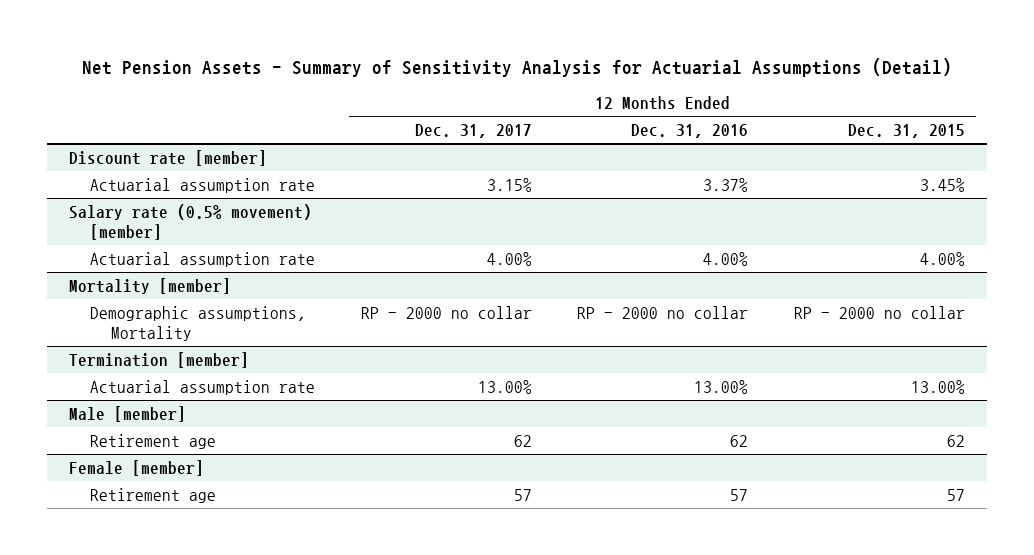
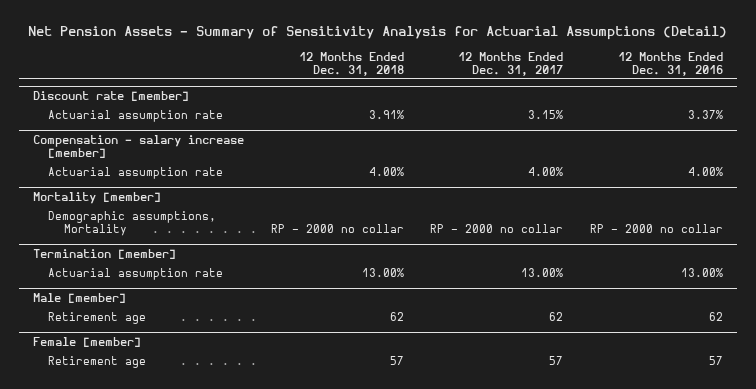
[847,124,965,139] Dec. 31, 2015 -> none
none -> [298,51,404,76] 12 Months Ended Dec. 31, 2018
[69,203,313,240] Salary rate (0.5% movement) [member] -> [32,135,244,159] Compensation - salary increase [member]

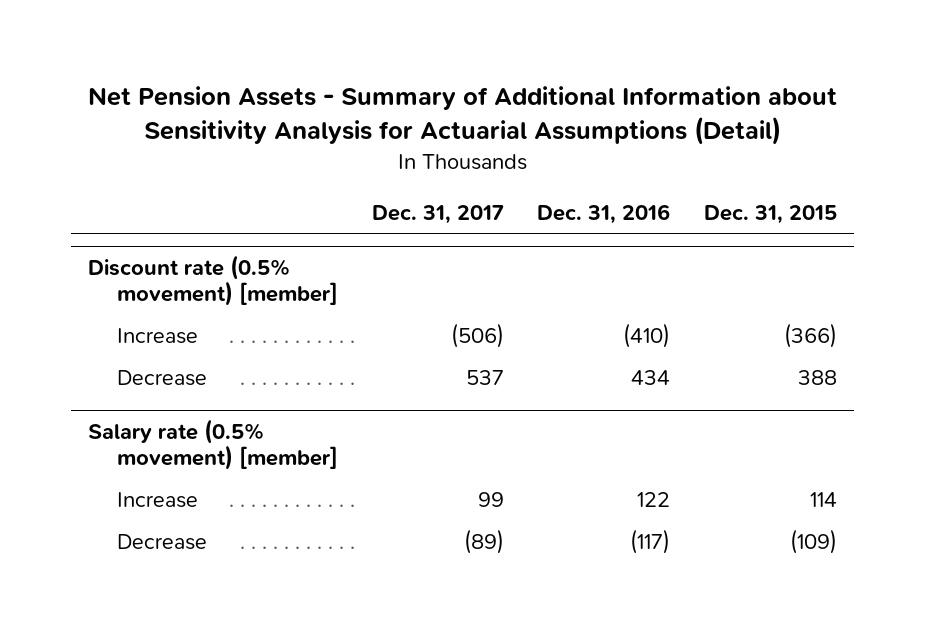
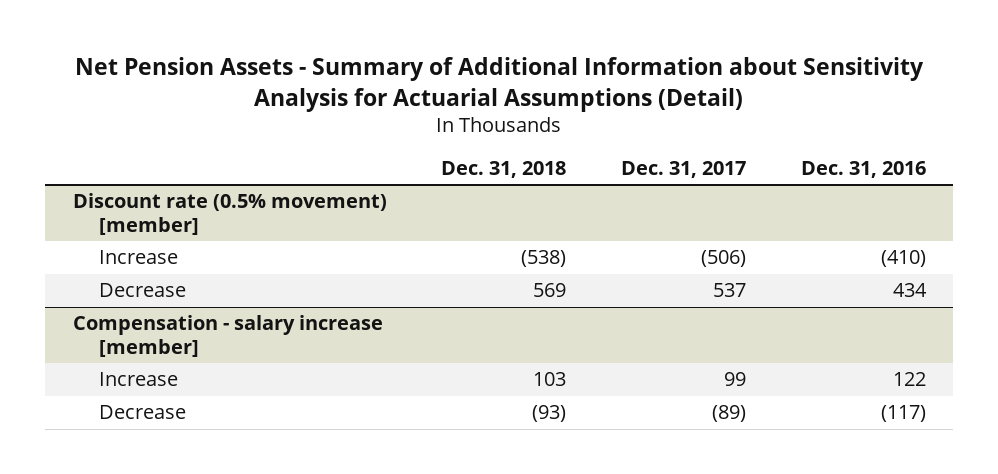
[704,204,838,224] Dec. 31, 2015 -> none
none -> [441,160,567,178] Dec. 31, 2018
[87,419,338,470] Salary rate (0.5% movement) [member] -> [72,315,383,357] Compensation - salary increase [member]

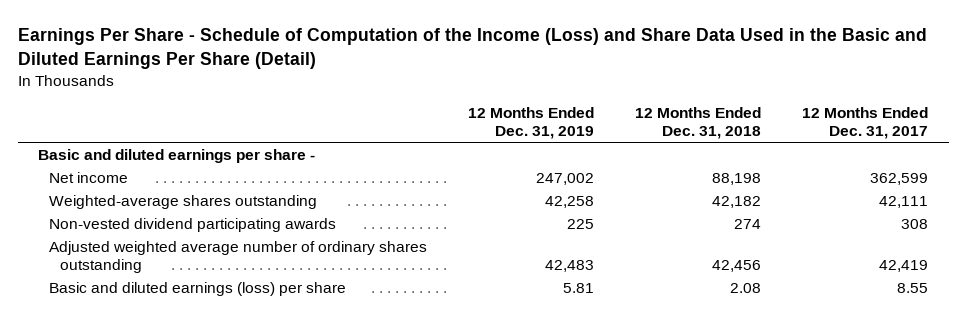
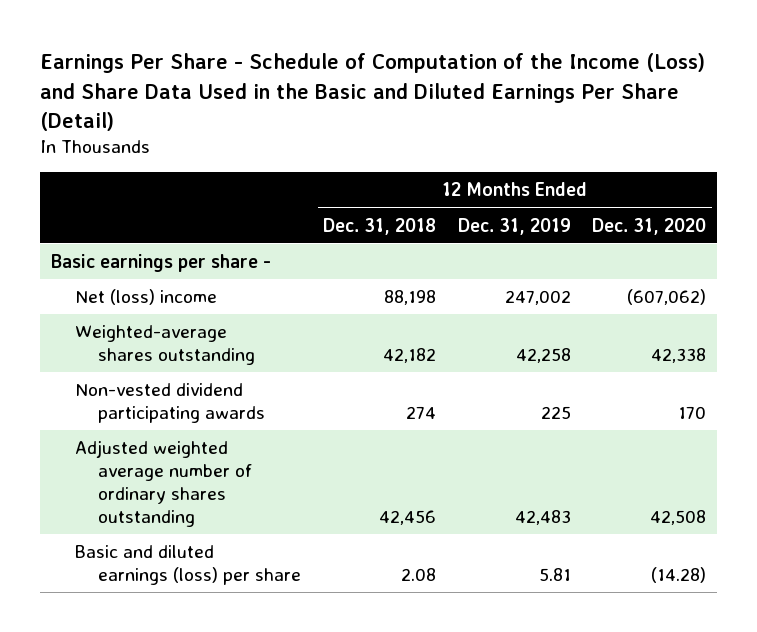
[802,106,929,140] 12 Months Ended Dec. 31, 2017 -> none
none -> [592,217,707,235] Dec. 31, 2020
[38,148,316,163] Basic and diluted earnings per share - -> [50,254,271,273] Basic earnings per share -
[48,171,128,183] Net income -> [74,289,217,306] Net (loss) income

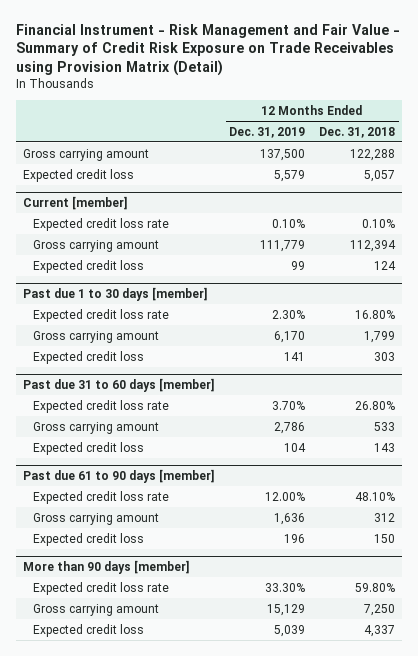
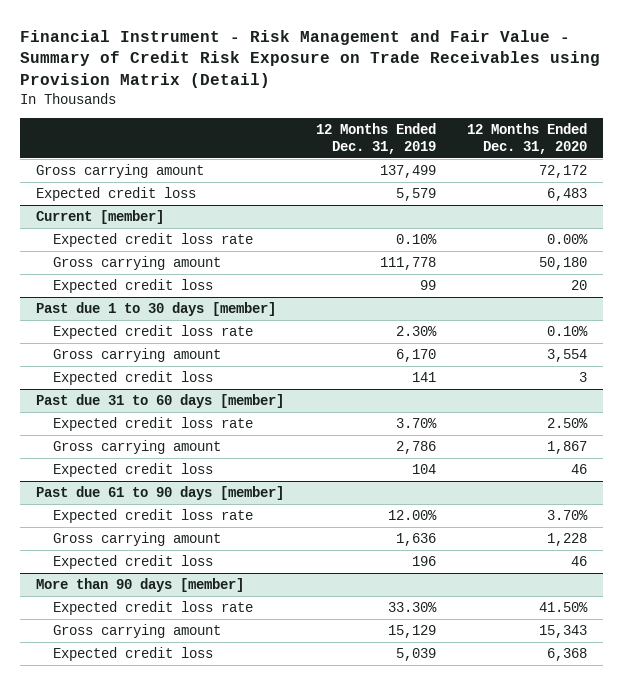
[319,126,396,138] Dec. 31, 2018 -> none
none -> [467,122,588,154] 12 Months Ended Dec. 31, 2020
[260,148,306,161] 137,500 -> [379,164,436,178] 137,499
[260,239,306,252] 111,779 -> [379,256,436,270] 111,778

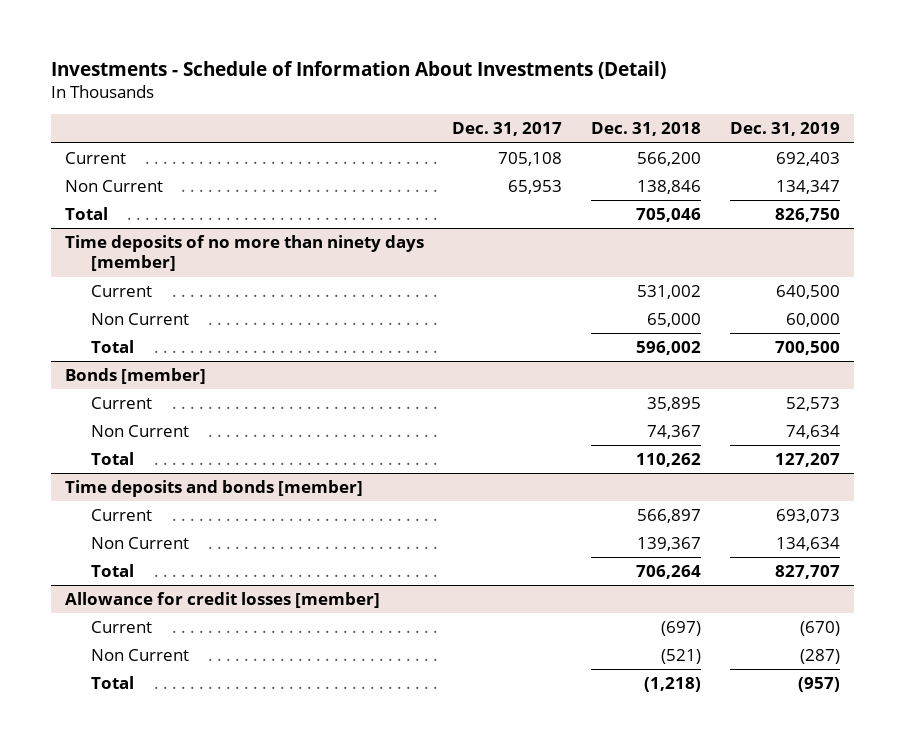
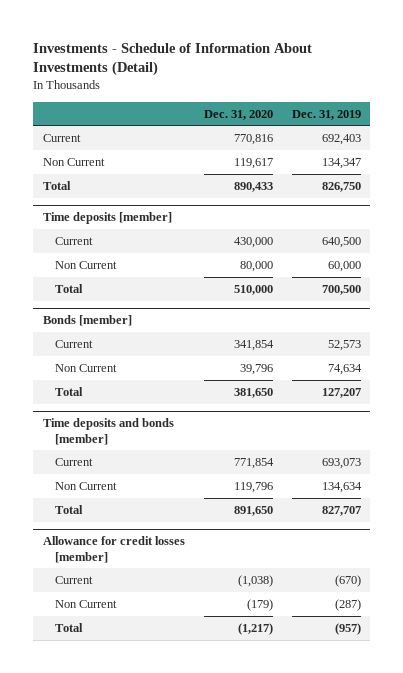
[452,122,563,137] Dec. 31, 2017 -> none
[591,122,702,137] Dec. 31, 2018 -> none
none -> [203,109,273,120] Dec. 31, 2020
[64,235,424,272] Time deposits of no more than ninety days [member] -> [42,212,172,225] Time deposits [member]

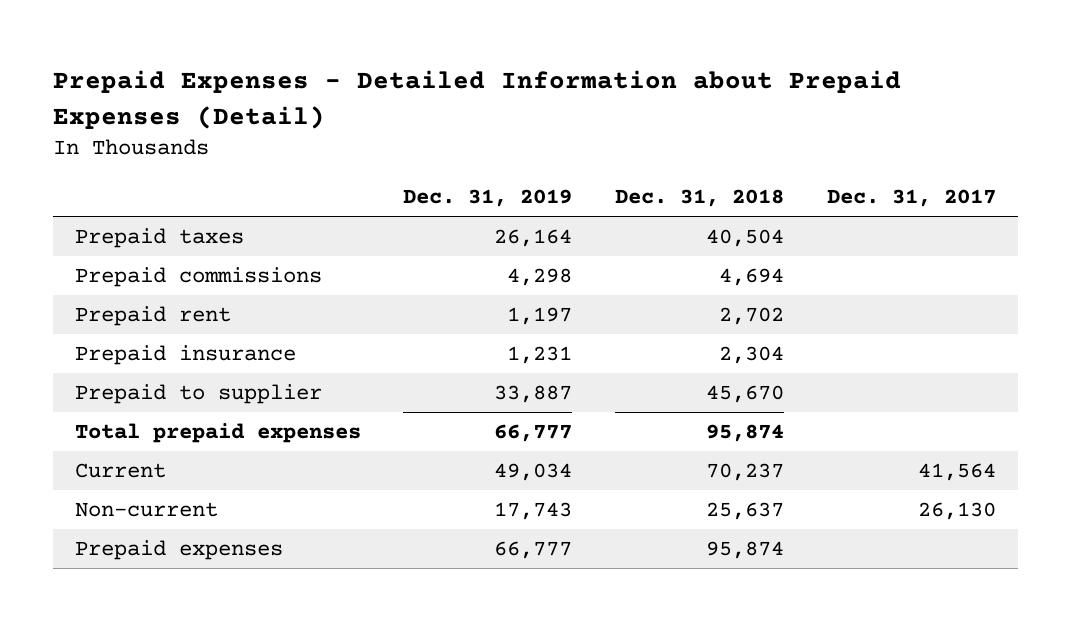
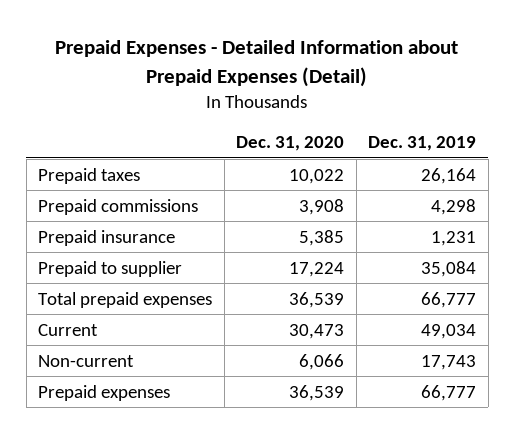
[615,189,785,208] Dec. 31, 2018 -> none
[827,189,997,208] Dec. 31, 2017 -> none
none -> [236,135,345,151] Dec. 31, 2020
[74,306,231,327] Prepaid rent -> none
[494,385,573,404] 33,887 -> [421,260,477,277] 35,084

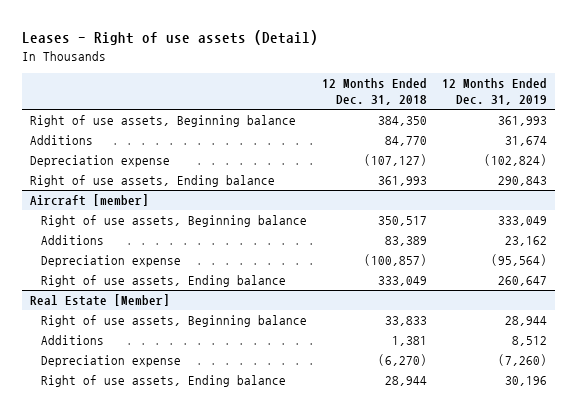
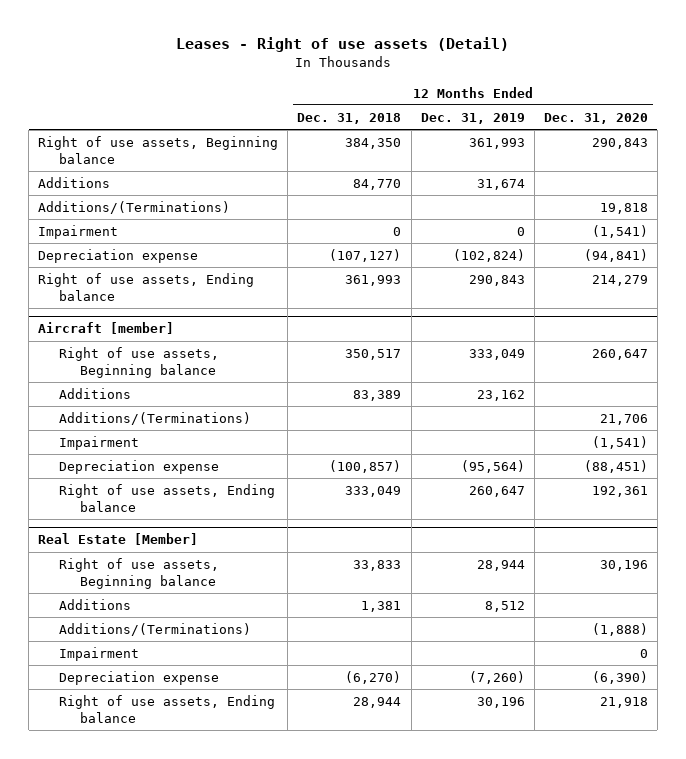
none -> [543,113,648,125] Dec. 31, 2020
none -> [38,201,231,215] Additions/(Terminations)
none -> [38,225,119,240] Impairment
none -> [59,412,252,426] Additions/(Terminations)
none -> [59,436,140,451] Impairment
none -> [59,623,252,637] Additions/(Terminations)
none -> [59,647,140,662] Impairment

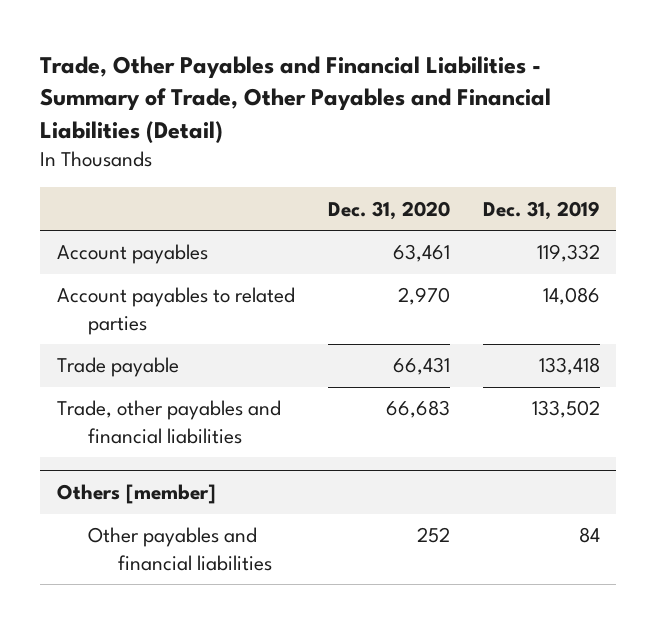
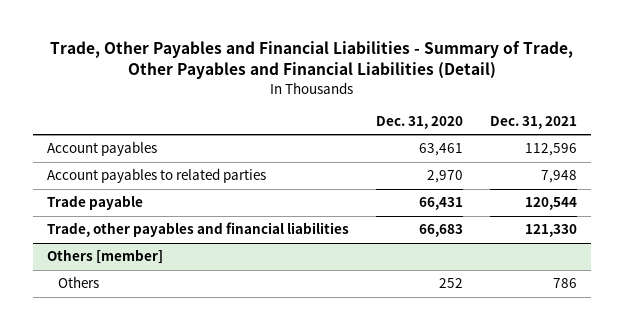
[482,200,600,220] Dec. 31, 2019 -> none
none -> [489,115,577,129] Dec. 31, 2021
[87,527,273,571] Other payables and financial liabilities -> [57,276,99,289] Others

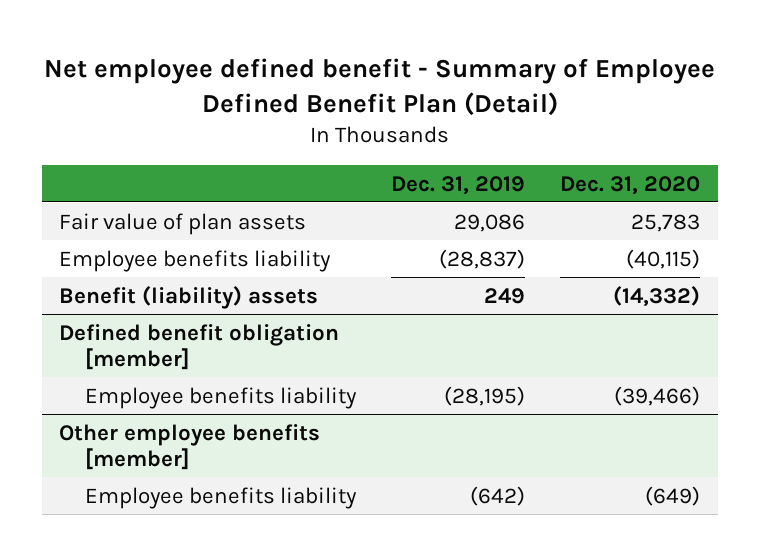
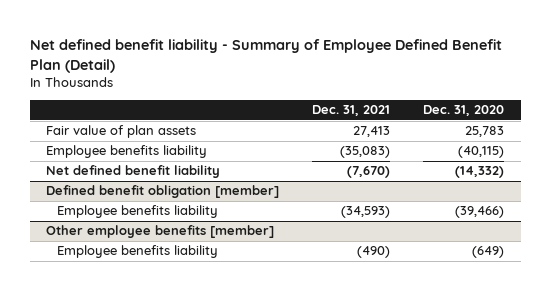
[43,57,715,116] Net employee defined benefit - Summary of Employee Defined Benefit Plan (Detail) -> [29,38,502,73] Net defined benefit liability - Summary of Employee Defined Benefit Plan (Detail)
[391,175,526,195] Dec. 31, 2019 -> none
none -> [312,105,391,117] Dec. 31, 2021
[59,285,319,309] Benefit (liability) assets -> [46,165,221,179] Net defined benefit liability

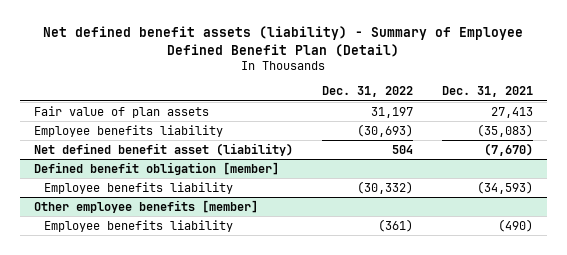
[29,38,502,73] Net defined benefit liability - Summary of Employee Defined Benefit Plan (Detail) -> [43,26,524,57] Net defined benefit assets (liability) - Summary of Employee Defined Benefit Plan (Detail)
[423,105,505,117] Dec. 31, 2020 -> none
none -> [321,86,413,98] Dec. 31, 2022
[46,165,221,179] Net defined benefit liability -> [34,142,294,156] Net defined benefit asset (liability)

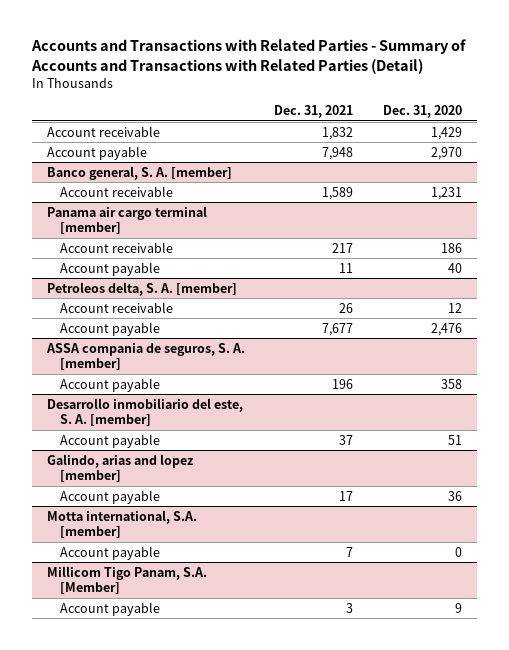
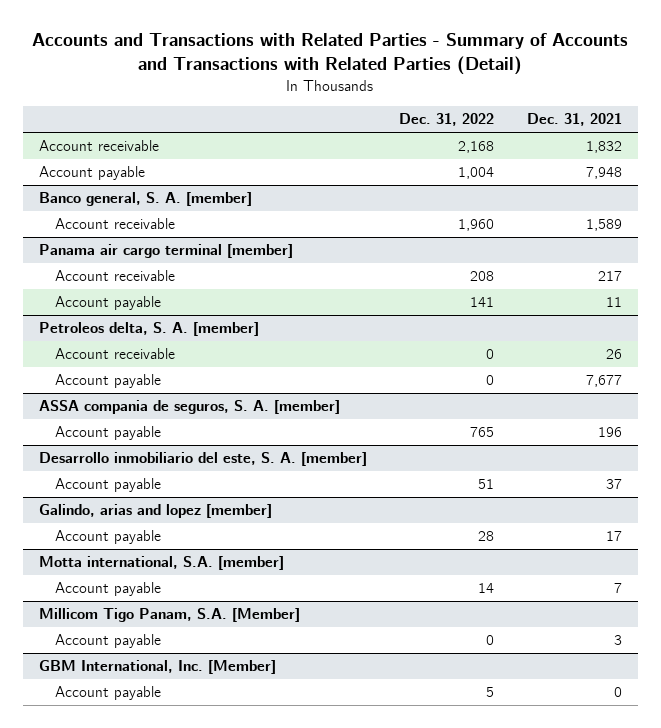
[382,105,462,119] Dec. 31, 2020 -> none
none -> [399,113,495,127] Dec. 31, 2022
none -> [39,660,277,675] GBM International, Inc. [Member]
none -> [55,686,162,701] Account payable

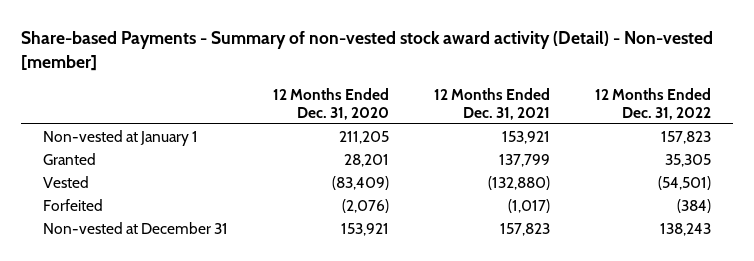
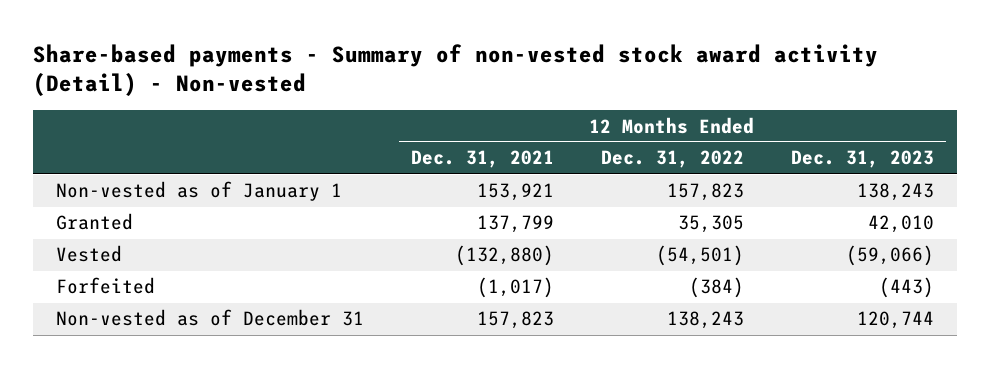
[20,31,713,72] Share-based Payments - Summary of non-vested stock award activity (Detail) - Non-vested [member] -> [32,43,878,97] Share-based payments - Summary of non-vested stock award activity (Detail) - Non-vested
[272,88,389,120] 12 Months Ended Dec. 31, 2020 -> none
none -> [790,150,934,169] Dec. 31, 2023
[43,129,199,146] Non-vested at January 1 -> [55,181,342,202] Non-vested as of January 1
[43,221,229,234] Non-vested at December 31 -> [55,309,364,327] Non-vested as of December 31

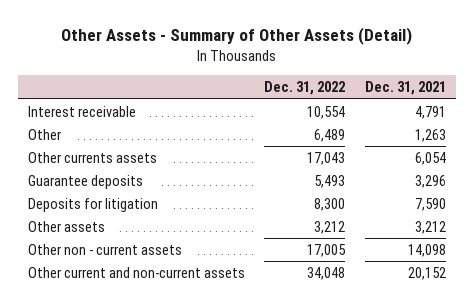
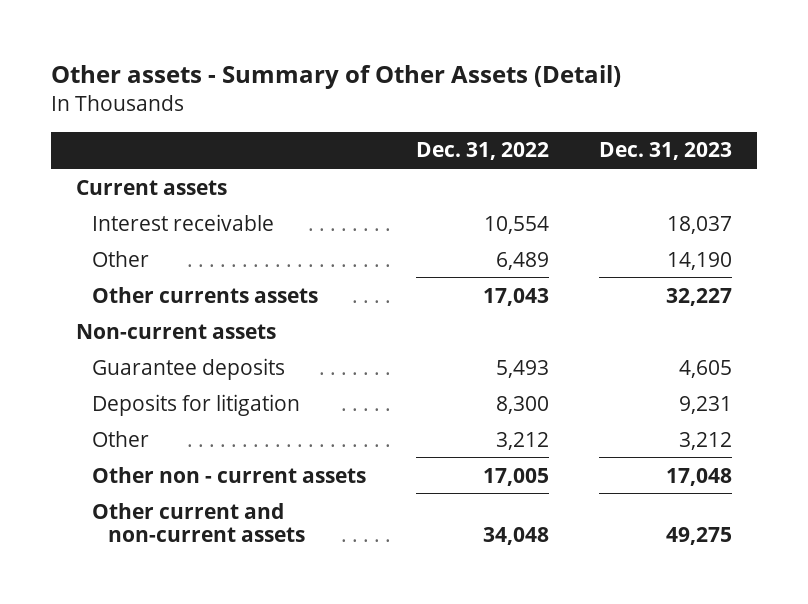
[60,26,412,45] Other Assets - Summary of Other Assets (Detail) -> [51,65,622,90] Other assets - Summary of Other Assets (Detail)
[364,81,446,96] Dec. 31, 2021 -> none
none -> [598,142,732,161] Dec. 31, 2023
none -> [76,179,228,195] Current assets
none -> [76,323,277,339] Non-current assets
[27,220,105,232] Other assets -> [92,430,150,447] Other

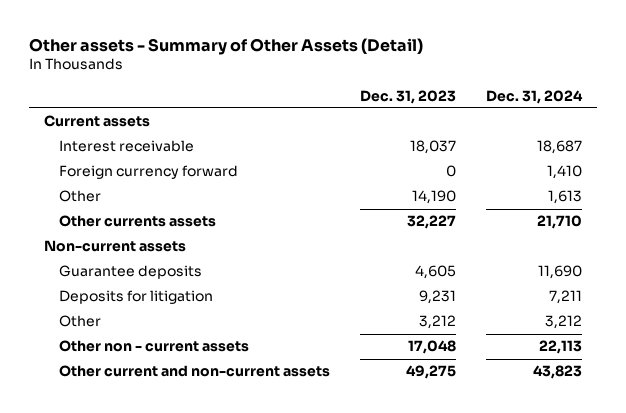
[415,142,549,161] Dec. 31, 2022 -> none
none -> [485,89,583,104] Dec. 31, 2024
none -> [59,165,239,180] Foreign currency forward

